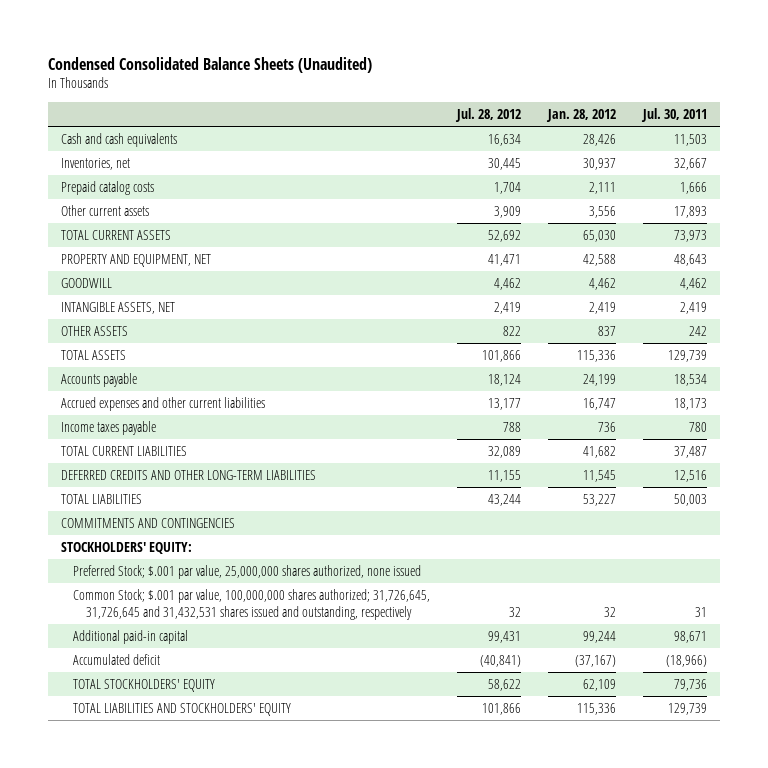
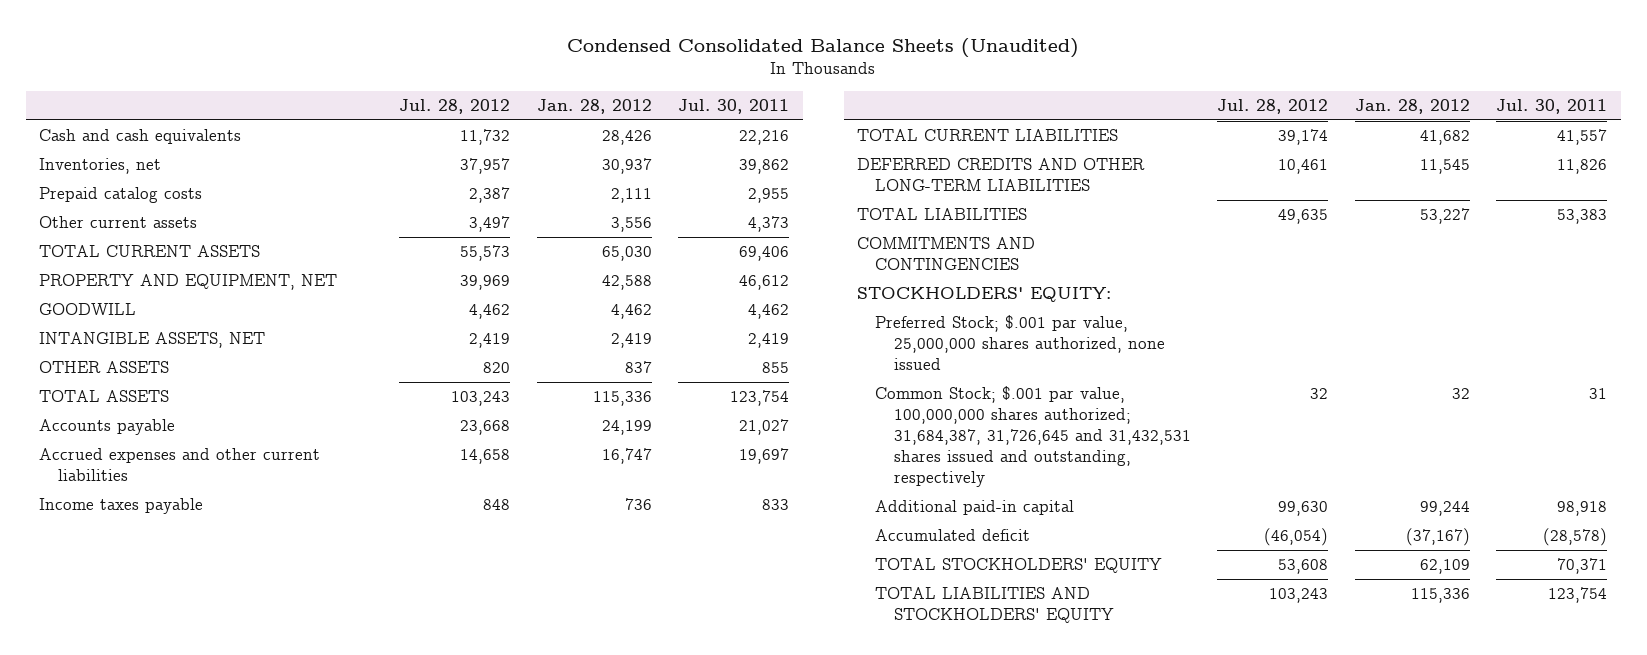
[488,134,522,147] 16,634 -> [460,129,511,146] 11,732
[674,134,708,147] 11,503 -> [739,130,790,146] 22,216
[488,158,522,171] 30,445 -> [460,158,511,175] 37,957
[674,158,708,171] 32,667 -> [739,159,790,175] 39,862
[494,182,522,195] 1,704 -> [469,187,511,204] 2,387
[680,182,708,195] 1,666 -> [748,188,790,204] 2,955
[494,206,522,219] 3,909 -> [469,216,511,233] 3,497
[674,206,708,219] 17,893 -> [748,216,790,233] 4,373
[488,230,522,243] 52,692 -> [460,245,511,262] 55,573
[674,230,708,243] 73,973 -> [739,246,790,262] 69,406
[488,254,522,267] 41,471 -> [460,275,511,291] 39,969
[674,254,708,267] 48,643 -> [739,275,790,291] 46,612
[503,326,522,337] 822 -> [483,362,511,374] 820
[689,326,708,337] 242 -> [762,362,790,374] 855
[482,350,522,363] 101,866 -> [451,391,511,407] 103,243
[668,350,708,363] 129,739 -> [730,390,790,407] 123,754
[488,374,522,387] 18,124 -> [460,420,511,436] 23,668
[674,374,708,387] 18,534 -> [739,419,790,436] 21,027
[488,398,522,411] 13,177 -> [460,449,511,465] 14,658
[674,398,708,411] 18,173 -> [739,448,790,465] 19,697
[503,422,522,433] 788 -> [483,499,511,511] 848
[689,422,708,433] 780 -> [762,499,790,511] 833
[488,446,522,459] 32,089 -> [1278,129,1329,146] 39,174
[674,446,708,459] 37,487 -> [1557,129,1608,146] 41,557
[488,470,522,483] 11,155 -> [1278,159,1329,175] 10,461
[674,470,708,483] 12,516 -> [1557,159,1608,175] 11,826
[488,494,522,507] 43,244 -> [1278,209,1329,225] 49,635
[674,494,708,507] 50,003 -> [1557,209,1608,225] 53,383
[73,589,431,620] Common Stock; $.001 par value, 100,000,000 shares authorized; 31,726,645, 31,726,645 and 31,432,531 shares issued and outstanding, respectively -> [875,386,1191,488] Common Stock; $.001 par value, 100,000,000 shares authorized; 31,684,387, 31,726,645 and 31,432,531 shares issued and outstanding, respectively
[488,631,522,644] 99,431 -> [1278,501,1329,517] 99,630
[674,631,708,644] 98,671 -> [1557,501,1608,517] 98,918
[480,655,522,668] (40,841) -> [1264,528,1329,547] (46,054)
[666,655,708,668] (18,966) -> [1543,528,1608,547] (28,578)
[488,679,522,692] 58,622 -> [1278,559,1329,575] 53,608
[674,679,708,692] 79,736 -> [1557,558,1608,575] 70,371
[482,703,522,716] 101,866 -> [1269,588,1329,604] 103,243
[668,703,708,716] 129,739 -> [1548,587,1608,604] 123,754

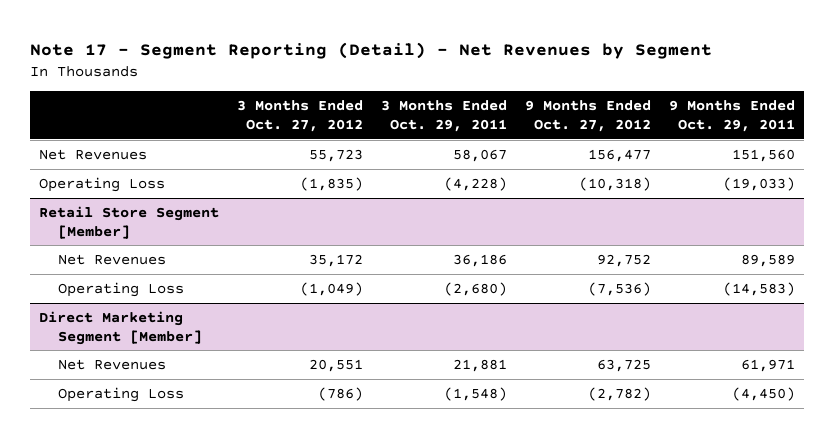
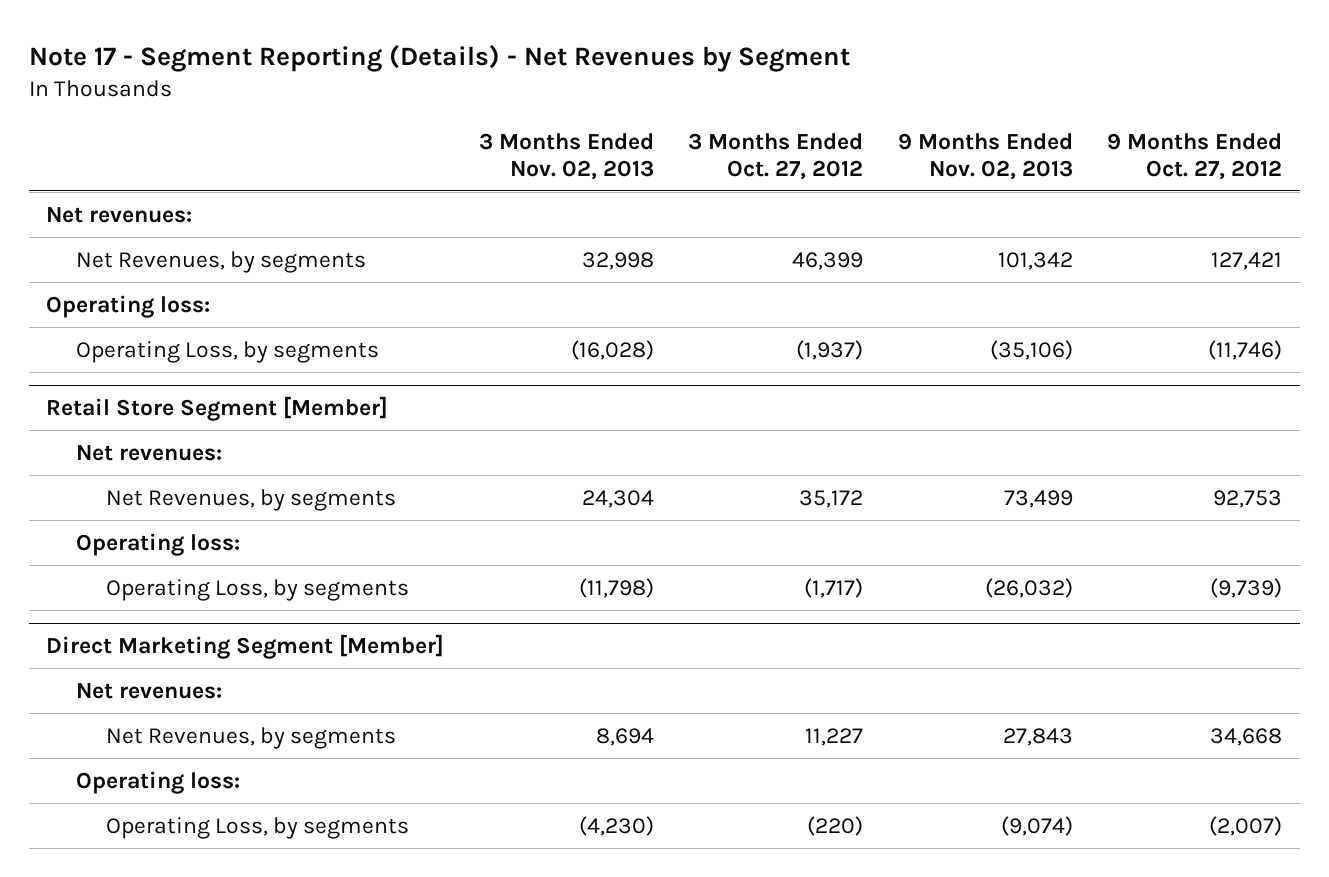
[30,41,713,59] Note 17 - Segment Reporting (Detail) - Net Revenues by Segment -> [28,44,850,72] Note 17 - Segment Reporting (Details) - Net Revenues by Segment
[380,100,507,133] 3 Months Ended Oct. 29, 2011 -> none
[668,100,795,133] 9 Months Ended Oct. 29, 2011 -> none
none -> [478,132,654,180] 3 Months Ended Nov. 02, 2013
none -> [897,132,1073,180] 9 Months Ended Nov. 02, 2013
none -> [46,206,193,223] Net revenues:
[39,148,148,160] Net Revenues -> [75,250,366,273] Net Revenues, by segments
[309,148,364,162] 55,723 -> [792,251,864,270] 46,399
[587,148,651,162] 156,477 -> [1211,251,1283,270] 127,421
none -> [46,294,211,318] Operating loss:
[39,176,166,192] Operating Loss -> [75,340,379,363] Operating Loss, by segments
[300,176,364,191] (1,835) -> [796,339,864,360] (1,937)
[578,176,651,191] (10,318) -> [1208,339,1283,360] (11,746)
none -> [75,444,222,461] Net revenues:
[58,253,167,265] Net Revenues -> [105,488,396,511] Net Revenues, by segments
[596,253,651,267] 92,752 -> [1213,489,1283,508] 92,753
none -> [75,532,240,556] Operating loss:
[58,281,185,297] Operating Loss -> [105,578,409,601] Operating Loss, by segments
[300,281,364,296] (1,049) -> [804,577,864,598] (1,717)
[587,281,651,296] (7,536) -> [1210,577,1283,598] (9,739)
none -> [75,682,222,699] Net revenues:
[58,358,167,370] Net Revenues -> [105,726,396,749] Net Revenues, by segments
[309,358,364,372] 20,551 -> [805,727,864,746] 11,227
[596,358,651,372] 63,725 -> [1210,727,1283,746] 34,668
none -> [75,770,240,794] Operating loss:
[58,386,185,402] Operating Loss -> [105,816,409,839] Operating Loss, by segments
[318,386,364,401] (786) -> [807,815,864,836] (220)
[587,386,651,401] (2,782) -> [1209,815,1283,836] (2,007)

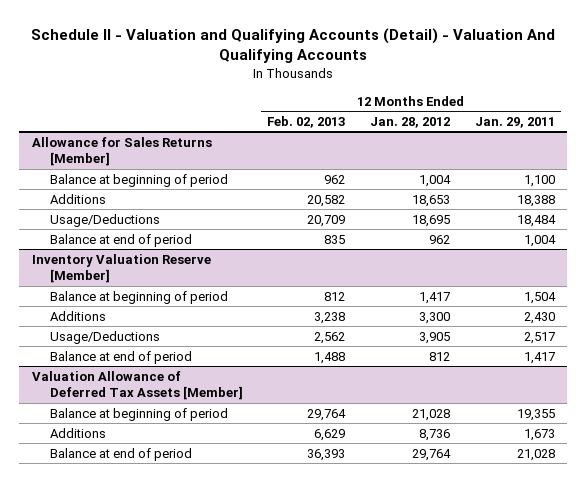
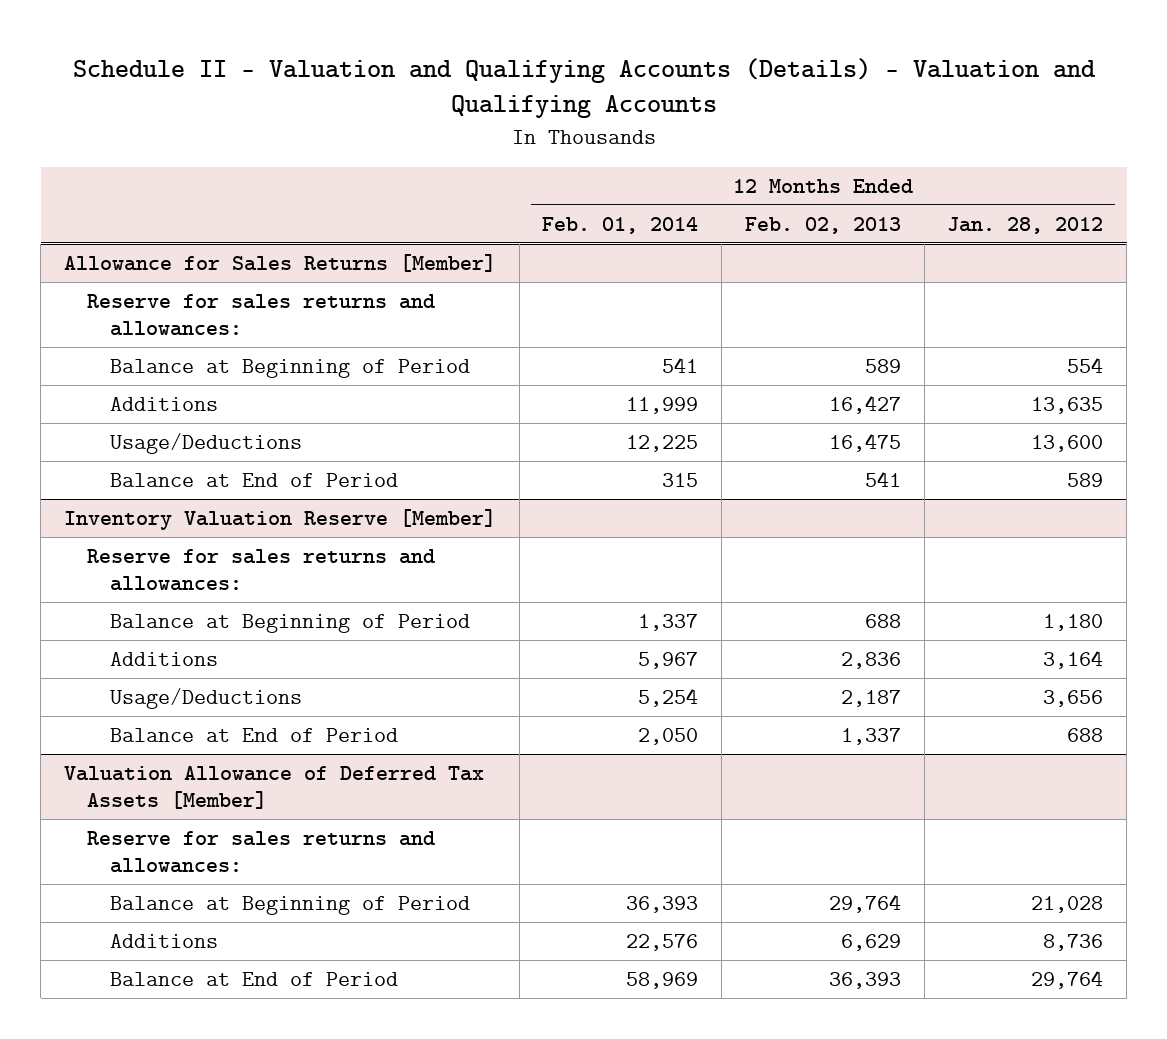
[31,27,556,64] Schedule II - Valuation and Qualifying Accounts (Detail) - Valuation And Qualifying Accounts -> [72,57,1096,119] Schedule II - Valuation and Qualifying Accounts (Details) - Valuation and Qualifying Accounts
[475,116,556,128] Jan. 29, 2011 -> none
none -> [542,216,699,234] Feb. 01, 2014
none -> [86,294,435,336] Reserve for sales returns and allowances:
[49,173,228,187] Balance at beginning of period -> [109,359,470,379] Balance at Beginning of Period
[324,174,346,184] 962 -> [864,359,901,374] 589
[419,174,452,187] 1,004 -> [1067,357,1104,374] 554
[307,194,346,207] 20,582 -> [828,395,901,415] 16,427
[412,194,451,207] 18,653 -> [1031,397,1104,415] 13,635
[307,214,346,227] 20,709 -> [828,433,901,453] 16,475
[412,214,451,227] 18,695 -> [1031,435,1104,453] 13,600
[49,233,192,247] Balance at end of period -> [109,473,398,488] Balance at End of Period
[324,234,346,244] 835 -> [864,471,901,488] 541
[429,234,451,244] 962 -> [1067,473,1104,488] 589
none -> [86,549,435,591] Reserve for sales returns and allowances:
[49,290,228,304] Balance at beginning of period -> [109,614,470,634] Balance at Beginning of Period
[324,291,346,301] 812 -> [864,614,901,629] 688
[419,291,451,304] 1,417 -> [1043,614,1104,632] 1,180
[314,311,346,324] 3,238 -> [840,652,901,670] 2,836
[419,311,451,324] 3,300 -> [1043,650,1104,670] 3,164
[314,331,346,344] 2,562 -> [840,690,901,708] 2,187
[419,331,451,344] 3,905 -> [1043,690,1104,708] 3,656
[49,350,192,364] Balance at end of period -> [109,728,398,743] Balance at End of Period
[314,351,346,364] 1,488 -> [840,728,901,746] 1,337
[429,351,451,361] 812 -> [1067,728,1104,743] 688
none -> [86,831,435,873] Reserve for sales returns and allowances:
[49,407,228,421] Balance at beginning of period -> [109,896,470,916] Balance at Beginning of Period
[49,447,192,461] Balance at end of period -> [109,972,398,987] Balance at End of Period

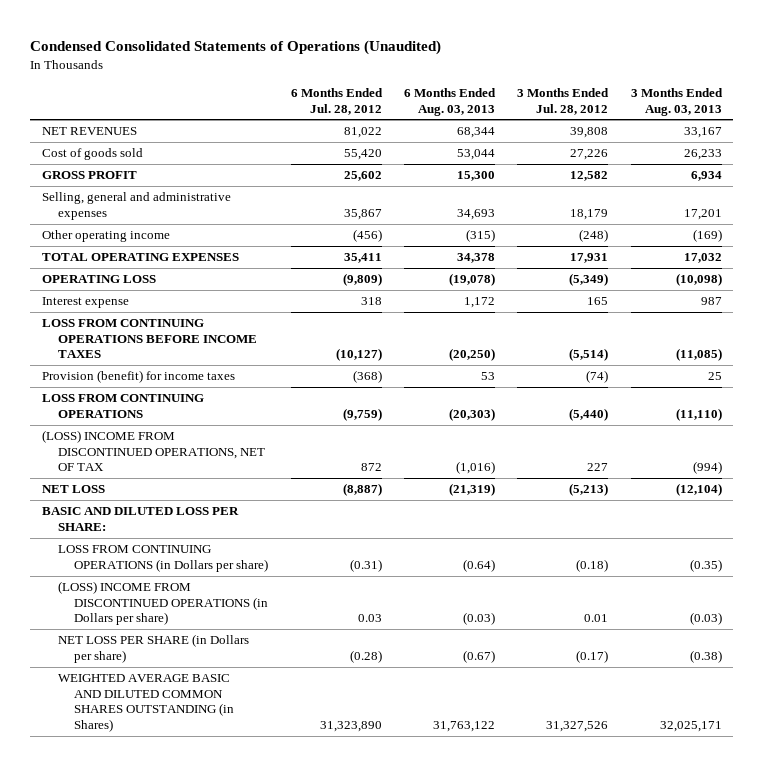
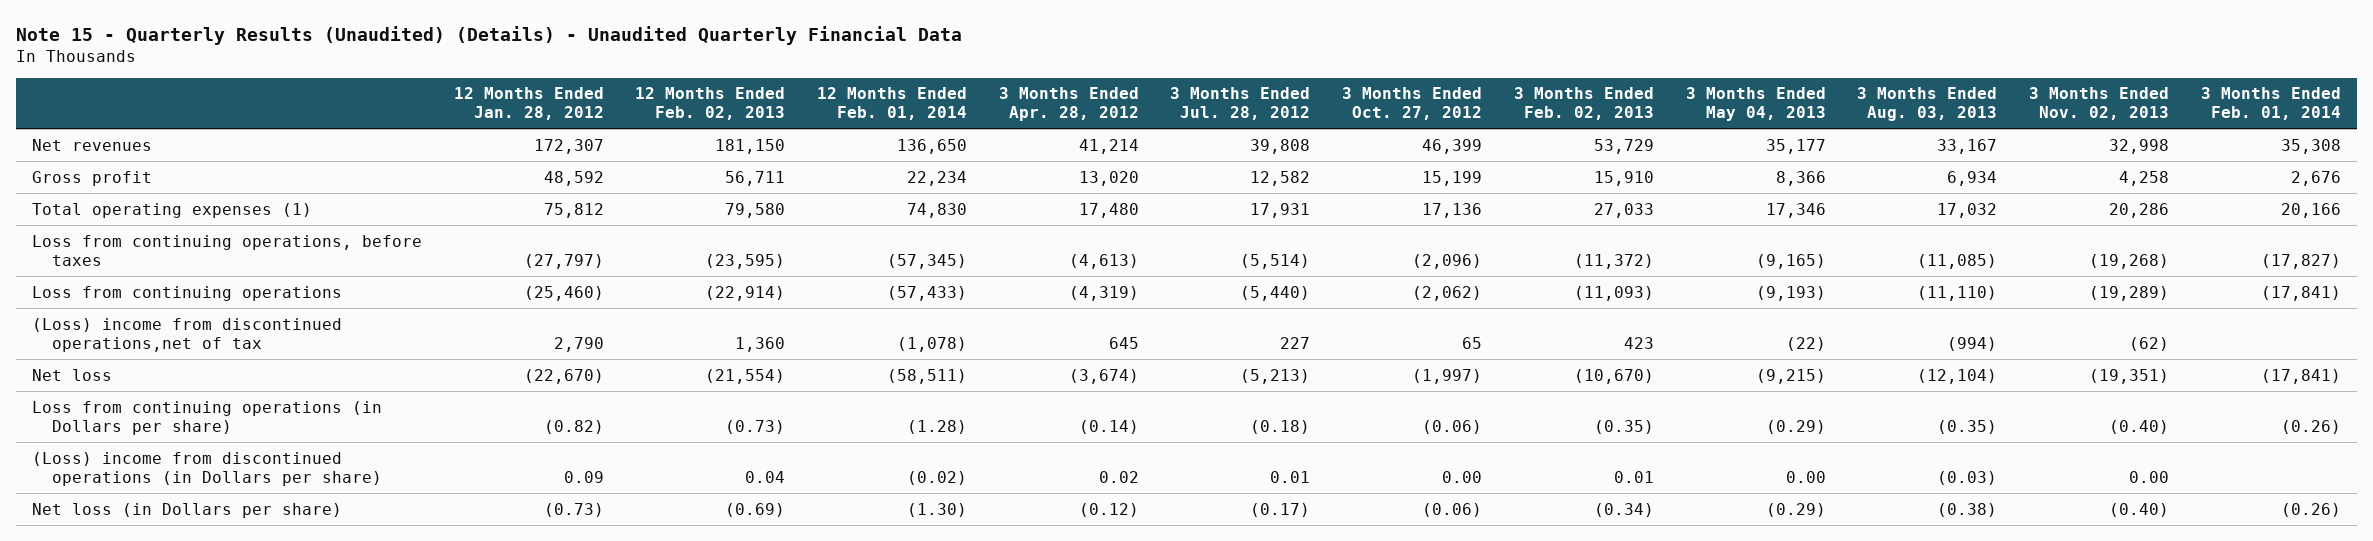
[30,39,442,55] Condensed Consolidated Statements of Operations (Unaudited) -> [16,25,963,45] Note 15 - Quarterly Results (Unaudited) (Details) - Unaudited Quarterly Financial Data
[290,88,383,115] 6 Months Ended Jul. 28, 2012 -> none
[404,88,497,116] 6 Months Ended Aug. 03, 2013 -> none
none -> [453,87,604,121] 12 Months Ended Jan. 28, 2012
none -> [635,87,786,121] 12 Months Ended Feb. 02, 2013
none -> [817,87,968,121] 12 Months Ended Feb. 01, 2014
none -> [998,87,1139,122] 3 Months Ended Apr. 28, 2012
none -> [1342,87,1483,121] 3 Months Ended Oct. 27, 2012
none -> [1513,87,1654,121] 3 Months Ended Feb. 02, 2013
none -> [1685,87,1826,122] 3 Months Ended May 04, 2013
none -> [2029,87,2170,121] 3 Months Ended Nov. 02, 2013
none -> [2200,87,2341,121] 3 Months Ended Feb. 01, 2014
[41,148,143,161] Cost of goods sold -> none
[41,192,231,220] Selling, general and administrative expenses -> none
[41,230,170,243] Other operating income -> none
[41,275,156,284] OPERATING LOSS -> none
[41,297,129,309] Interest expense -> none
[41,370,235,384] Provision (benefit) for income taxes -> none
[41,507,239,531] BASIC AND DILUTED LOSS PER SHARE: -> none
[57,674,235,732] WEIGHTED AVERAGE BASIC AND DILUTED COMMON SHARES OUTSTANDING (in Shares) -> none
[41,127,137,136] NET REVENUES -> [31,138,152,151] Net revenues
[41,171,137,180] GROSS PROFIT -> [31,170,152,186] Gross profit
[41,253,239,262] TOTAL OPERATING EXPENSES -> [31,202,312,218] Total operating expenses (1)
[41,319,257,359] LOSS FROM CONTINUING OPERATIONS BEFORE INCOME TAXES -> [31,234,422,266] Loss from continuing operations, before taxes
[41,394,204,418] LOSS FROM CONTINUING OPERATIONS -> [31,285,342,301] Loss from continuing operations
[41,430,265,472] (LOSS) INCOME FROM DISCONTINUED OPERATIONS, NET OF TAX -> [31,317,342,352] (Loss) income from discontinued operations,net of tax
[41,485,105,494] NET LOSS -> [31,368,112,381] Net loss
[57,545,269,572] LOSS FROM CONTINUING OPERATIONS (in Dollars per share) -> [31,400,382,435] Loss from continuing operations (in Dollars per share)
[57,581,269,626] (LOSS) INCOME FROM DISCONTINUED OPERATIONS (in Dollars per share) -> [31,451,382,486] (Loss) income from discontinued operations (in Dollars per share)
[57,634,249,663] NET LOSS PER SHARE (in Dollars per share) -> [31,502,342,518] Net loss (in Dollars per share)

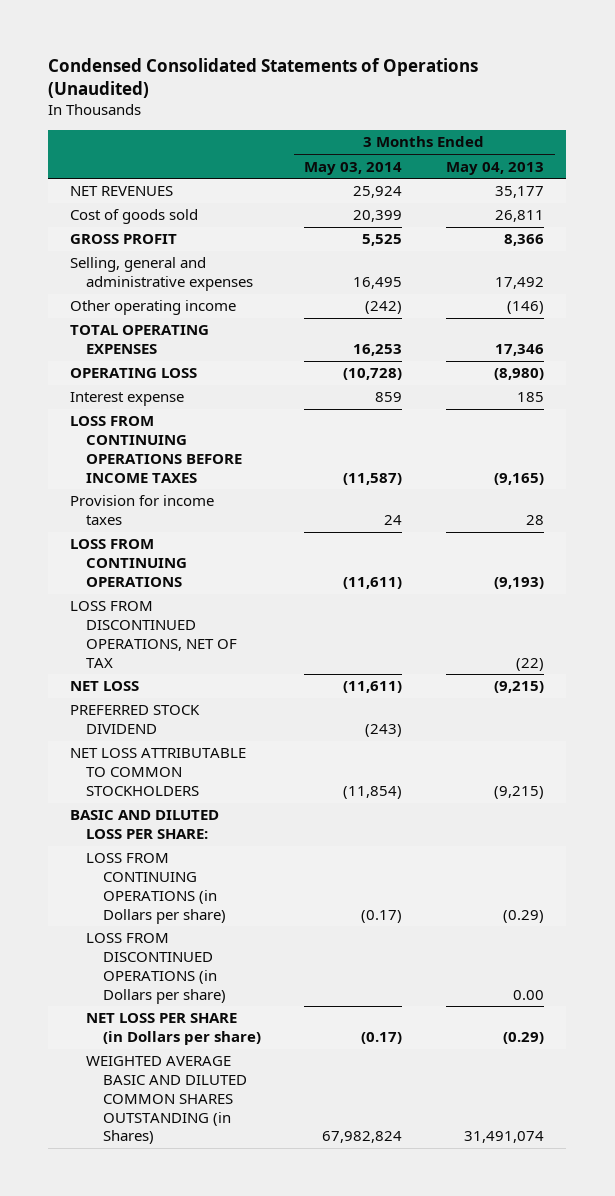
[16,25,963,45] Note 15 - Quarterly Results (Unaudited) (Details) - Unaudited Quarterly Financial Data -> [48,57,479,98] Condensed Consolidated Statements of Operations (Unaudited)
[453,87,604,121] 12 Months Ended Jan. 28, 2012 -> none
[635,87,786,121] 12 Months Ended Feb. 02, 2013 -> none
[817,87,968,121] 12 Months Ended Feb. 01, 2014 -> none
[998,87,1139,122] 3 Months Ended Apr. 28, 2012 -> none
[1170,87,1311,121] 3 Months Ended Jul. 28, 2012 -> none
[1342,87,1483,121] 3 Months Ended Oct. 27, 2012 -> none
[1513,87,1654,121] 3 Months Ended Feb. 02, 2013 -> none
[1857,87,1998,122] 3 Months Ended Aug. 03, 2013 -> none
[2029,87,2170,121] 3 Months Ended Nov. 02, 2013 -> none
[2200,87,2341,121] 3 Months Ended Feb. 01, 2014 -> none
none -> [304,161,403,175] May 03, 2014
[31,138,152,151] Net revenues -> [70,186,174,197] NET REVENUES
none -> [70,209,199,225] Cost of goods sold
[31,170,152,186] Gross profit -> [70,234,178,245] GROSS PROFIT
none -> [70,257,254,292] Selling, general and administrative expenses
none -> [70,300,237,316] Other operating income
[31,202,312,218] Total operating expenses (1) -> [70,325,210,355] TOTAL OPERATING EXPENSES
none -> [70,368,198,379] OPERATING LOSS
none -> [70,392,185,407] Interest expense
[31,234,422,266] Loss from continuing operations, before taxes -> [70,416,243,483] LOSS FROM CONTINUING OPERATIONS BEFORE INCOME TAXES
none -> [70,495,215,526] Provision for income taxes
[31,285,342,301] Loss from continuing operations -> [70,539,188,587] LOSS FROM CONTINUING OPERATIONS
[31,317,342,352] (Loss) income from discontinued operations,net of tax -> [70,601,238,668] LOSS FROM DISCONTINUED OPERATIONS, NET OF TAX
[31,368,112,381] Net loss -> [70,681,140,692] NET LOSS
none -> [70,705,201,735] PREFERRED STOCK DIVIDEND
none -> [70,748,247,796] NET LOSS ATTRIBUTABLE TO COMMON STOCKHOLDERS
none -> [70,810,220,840] BASIC AND DILUTED LOSS PER SHARE:
[31,400,382,435] Loss from continuing operations (in Dollars per share) -> [86,853,226,924] LOSS FROM CONTINUING OPERATIONS (in Dollars per share)
[31,451,382,486] (Loss) income from discontinued operations (in Dollars per share) -> [86,933,226,1004] LOSS FROM DISCONTINUED OPERATIONS (in Dollars per share)
[31,502,342,518] Net loss (in Dollars per share) -> [86,1013,261,1046] NET LOSS PER SHARE (in Dollars per share)
none -> [86,1056,247,1145] WEIGHTED AVERAGE BASIC AND DILUTED COMMON SHARES OUTSTANDING (in Shares)

